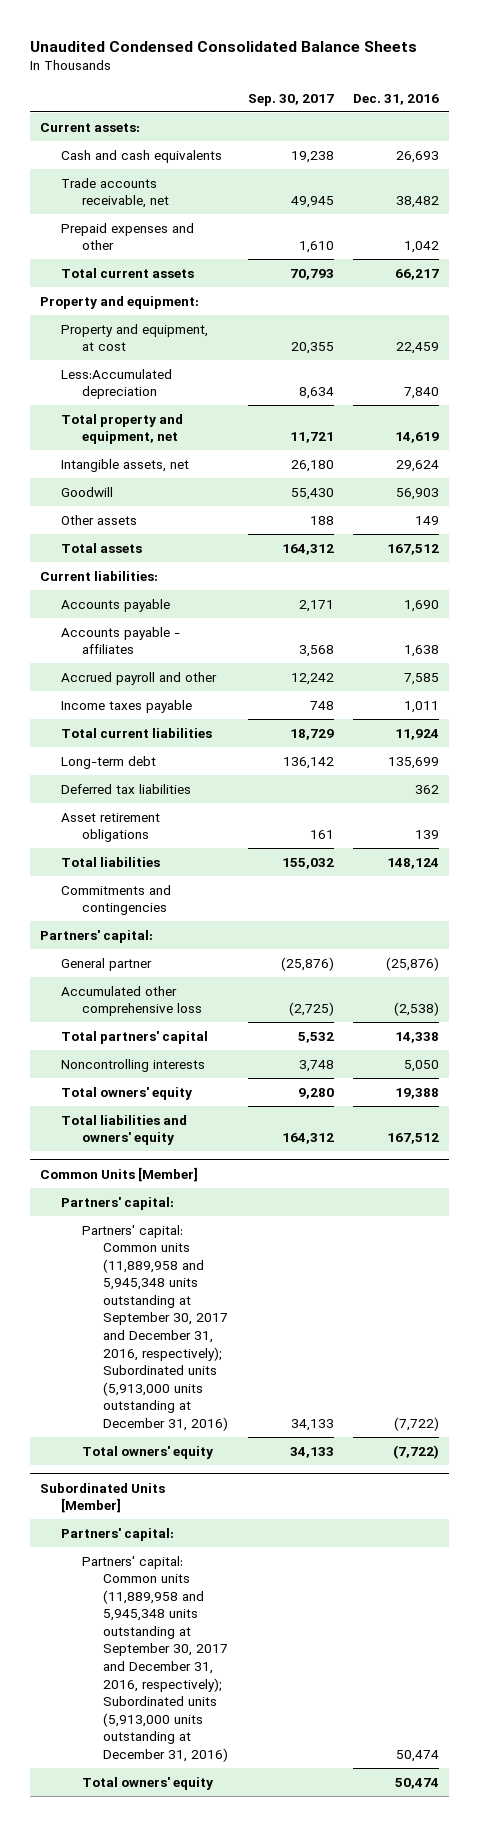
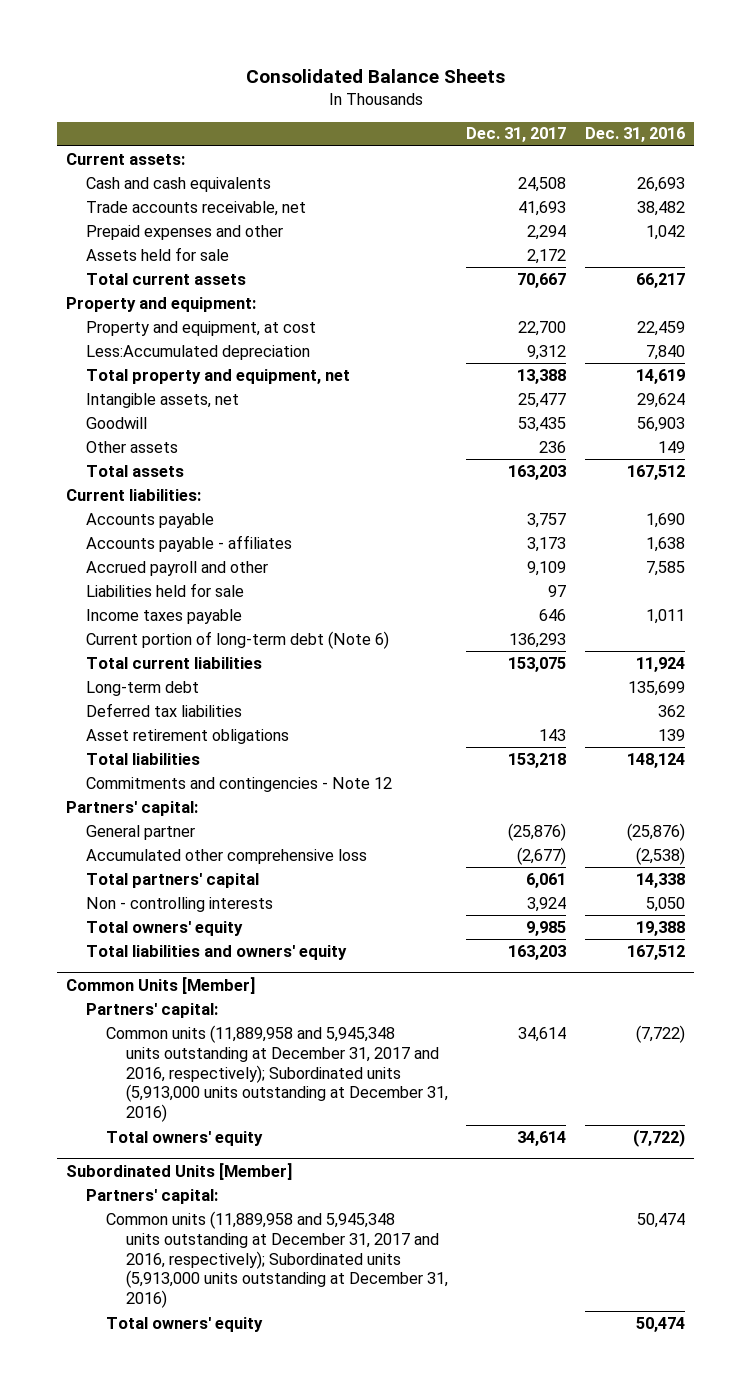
[30,40,418,52] Unaudited Condensed Consolidated Balance Sheets -> [245,68,505,83] Consolidated Balance Sheets
[247,93,334,106] Sep. 30, 2017 -> none
none -> [466,127,567,143] Dec. 31, 2017
none -> [86,246,230,261] Assets held for sale
none -> [86,582,245,597] Liabilities held for sale
none -> [86,630,390,649] Current portion of long-term debt (Note 6)
[61,884,172,916] Commitments and contingencies -> [86,776,393,792] Commitments and contingencies - Note 12
[61,1058,206,1072] Noncontrolling interests -> [86,896,274,912] Non - controlling interests
[82,1224,229,1431] Partners' capital: Common units (11,889,958 and 5,945,348 units outstanding at September 30, 2017 and December 31, 2016, respectively); Subordinated units (5,913,000 units outstanding at December 31, 2016) -> [105,1024,448,1123] Common units (11,889,958 and 5,945,348 units outstanding at December 31, 2017 and 2016, respectively); Subordinated units (5,913,000 units outstanding at December 31, 2016)
[82,1555,229,1762] Partners' capital: Common units (11,889,958 and 5,945,348 units outstanding at September 30, 2017 and December 31, 2016, respectively); Subordinated units (5,913,000 units outstanding at December 31, 2016) -> [105,1210,448,1309] Common units (11,889,958 and 5,945,348 units outstanding at December 31, 2017 and 2016, respectively); Subordinated units (5,913,000 units outstanding at December 31, 2016)

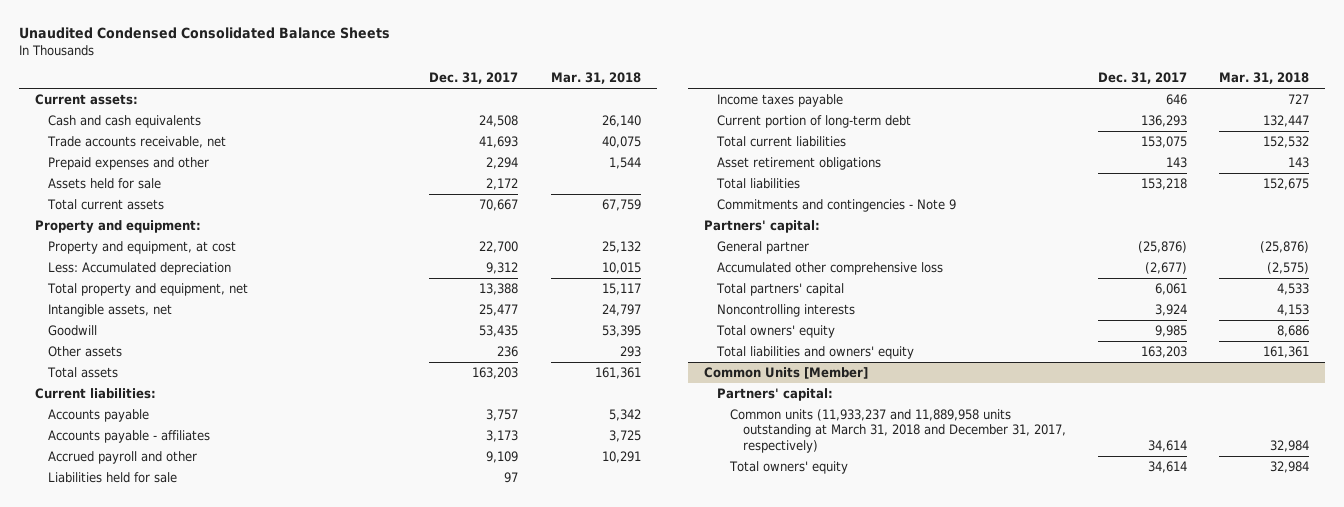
[245,68,505,83] Consolidated Balance Sheets -> [19,27,391,40] Unaudited Condensed Consolidated Balance Sheets
[584,127,685,143] Dec. 31, 2016 -> none
none -> [550,72,641,85] Mar. 31, 2018
[86,344,311,360] Less:Accumulated depreciation -> [48,261,232,275] Less: Accumulated depreciation
[86,630,390,649] Current portion of long-term debt (Note 6) -> [716,114,911,128] Current portion of long-term debt
[86,680,200,696] Long-term debt -> none
[86,702,243,717] Deferred tax liabilities -> none
[86,776,393,792] Commitments and contingencies - Note 12 -> [716,198,956,212] Commitments and contingencies - Note 9
[86,896,274,912] Non - controlling interests -> [716,303,855,317] Noncontrolling interests
[105,1024,448,1123] Common units (11,889,958 and 5,945,348 units outstanding at December 31, 2017 and 2016, respectively); Subordinated units (5,913,000 units outstanding at December 31, 2016) -> [729,408,1066,453] Common units (11,933,237 and 11,889,958 units outstanding at March 31, 2018 and December 31, 2017, respectively)
[66,1162,293,1180] Subordinated Units [Member] -> none
[86,1188,219,1204] Partners' capital: -> none
[105,1210,448,1309] Common units (11,889,958 and 5,945,348 units outstanding at December 31, 2017 and 2016, respectively); Subordinated units (5,913,000 units outstanding at December 31, 2016) -> none
[105,1316,263,1332] Total owners' equity -> none

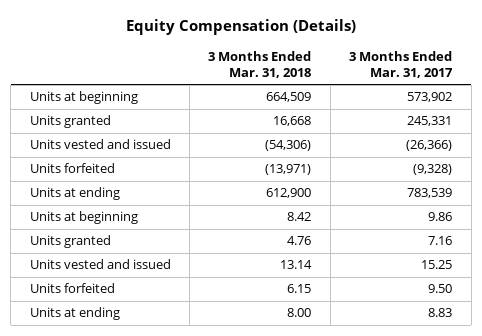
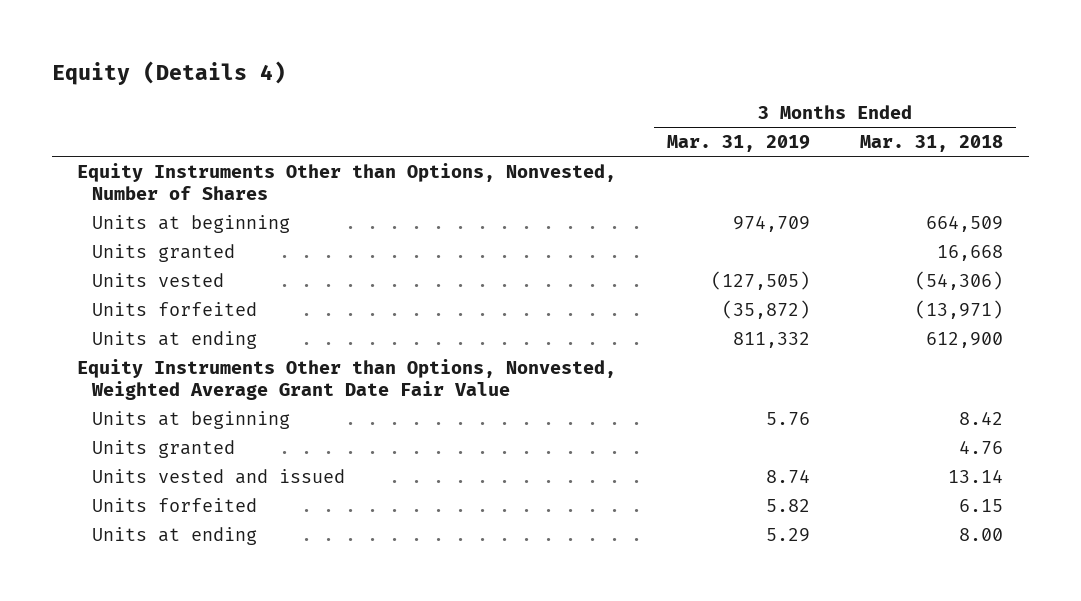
[125,18,356,35] Equity Compensation (Details) -> [52,61,287,86] Equity (Details 4)
[349,50,454,79] 3 Months Ended Mar. 31, 2017 -> none
none -> [666,135,810,153] Mar. 31, 2019
none -> [77,162,617,200] Equity Instruments Other than Options, Nonvested, Number of Shares
[29,139,171,150] Units vested and issued -> [92,272,225,287] Units vested
none -> [77,358,617,400] Equity Instruments Other than Options, Nonvested, Weighted Average Grant Date Fair Value

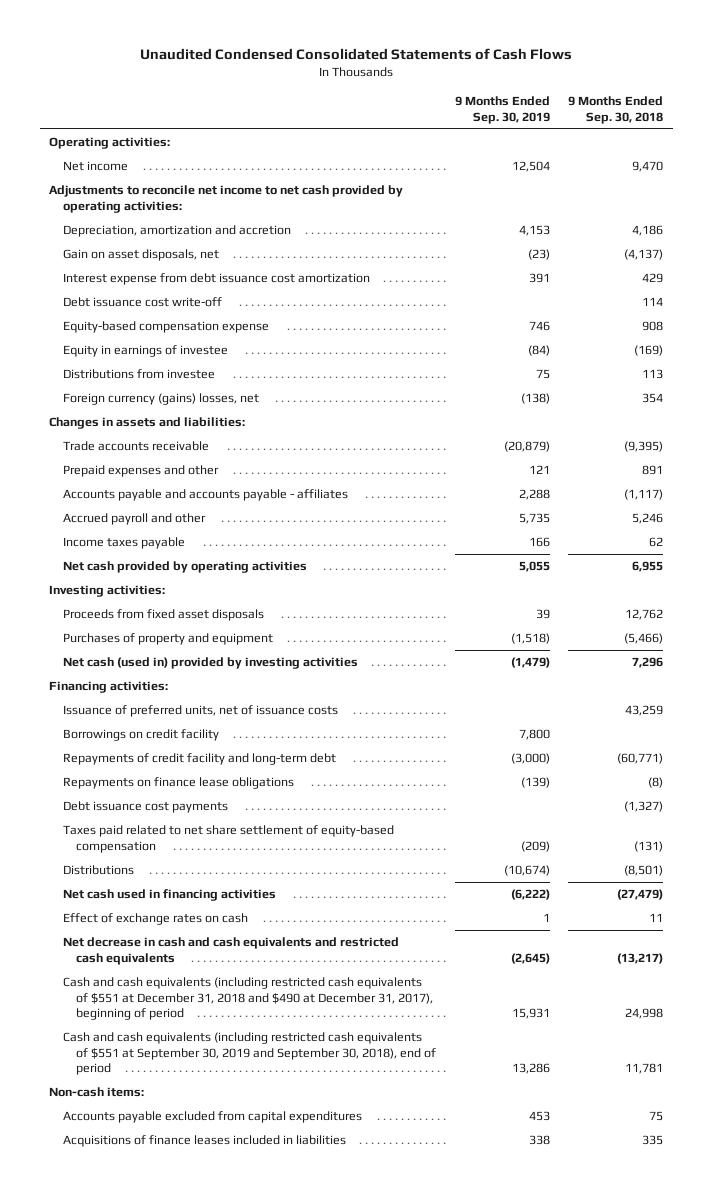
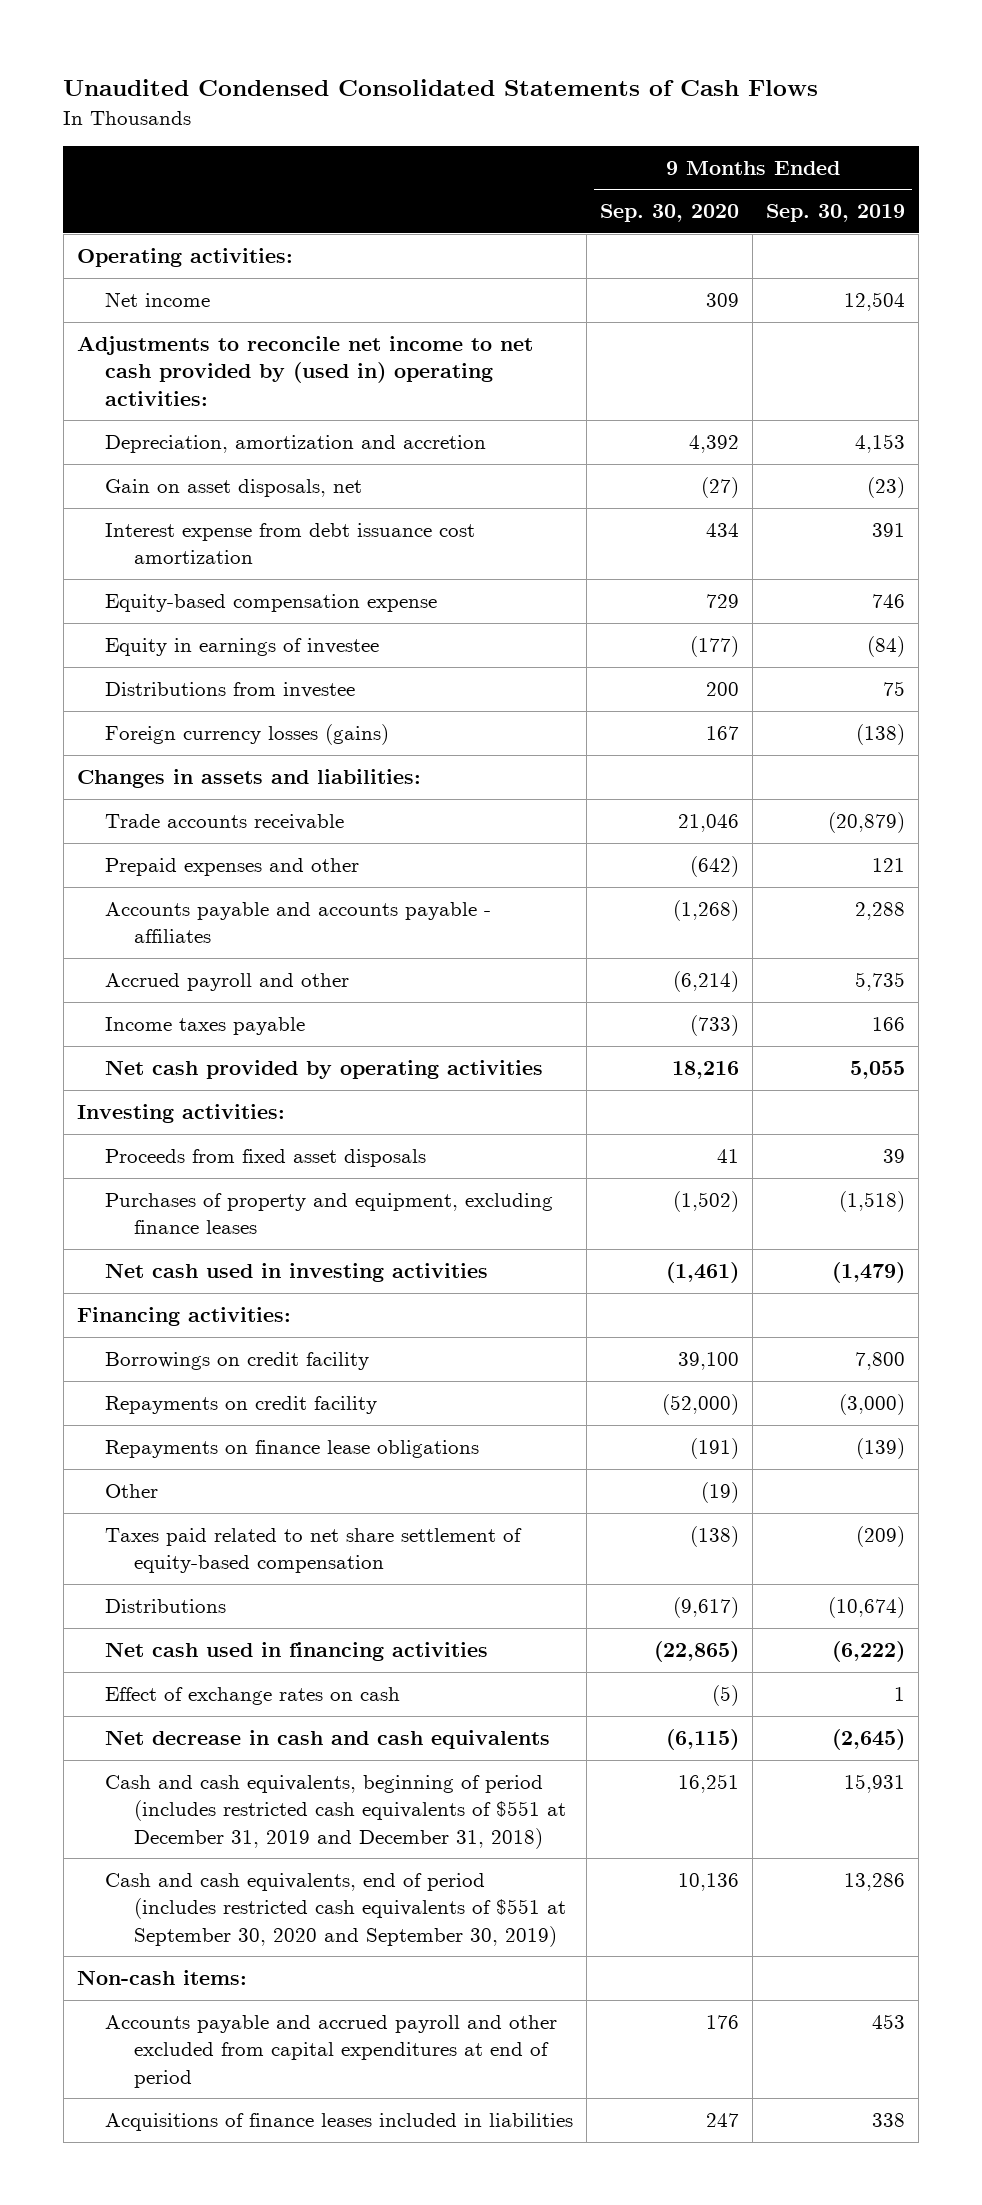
[568,96,664,124] 9 Months Ended Sep. 30, 2018 -> none
none -> [600,204,740,223] Sep. 30, 2020
[49,185,404,213] Adjustments to reconcile net income to net cash provided by operating activities: -> [76,336,533,406] Adjustments to reconcile net income to net cash provided by (used in) operating activities:
[62,297,222,308] Debt issuance cost write-off -> none
[62,393,259,406] Foreign currency (gains) losses, net -> [105,724,390,746] Foreign currency losses (gains)
[62,633,273,646] Purchases of property and equipment -> [105,1193,554,1235] Purchases of property and equipment, excluding finance leases
[62,657,358,670] Net cash (used in) provided by investing activities -> [105,1263,489,1283] Net cash used in investing activities
[62,705,338,718] Issuance of preferred units, net of issuance costs -> none
[62,753,336,766] Repayments of credit facility and long-term debt -> [105,1396,378,1415] Repayments on credit facility
[62,801,228,814] Debt issuance cost payments -> none
none -> [105,1484,159,1499] Other
[62,937,399,965] Net decrease in cash and cash equivalents and restricted cash equivalents -> [105,1730,551,1750] Net decrease in cash and cash equivalents
[62,977,434,1021] Cash and cash equivalents (including restricted cash equivalents of $551 at December 31, 2018 and $490 at December 31, 2017), beginning of period -> [105,1775,566,1849] Cash and cash equivalents, beginning of period (includes restricted cash equivalents of $551 at December 31, 2019 and December 31, 2018)
[62,1032,437,1076] Cash and cash equivalents (including restricted cash equivalents of $551 at September 30, 2019 and September 30, 2018), end of period -> [105,1873,566,1947] Cash and cash equivalents, end of period (includes restricted cash equivalents of $551 at September 30, 2020 and September 30, 2019)
[62,1111,362,1124] Accounts payable excluded from capital expenditures -> [105,2015,558,2088] Accounts payable and accrued payroll and other excluded from capital expenditures at end of period

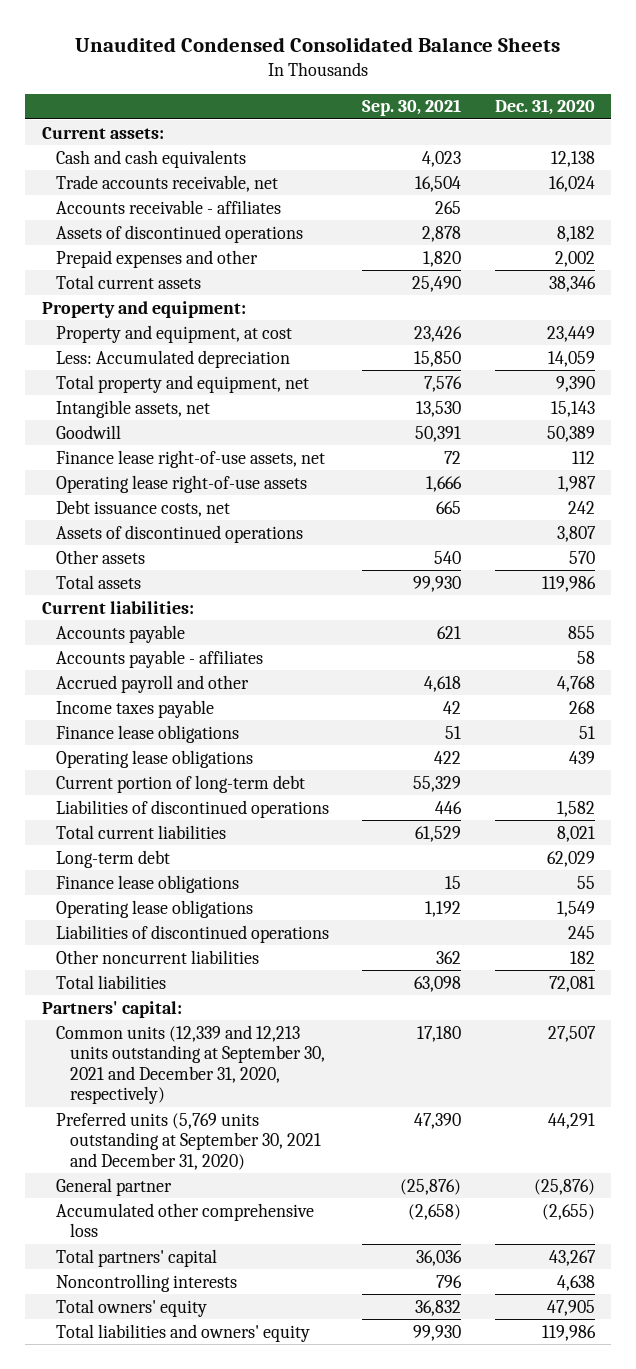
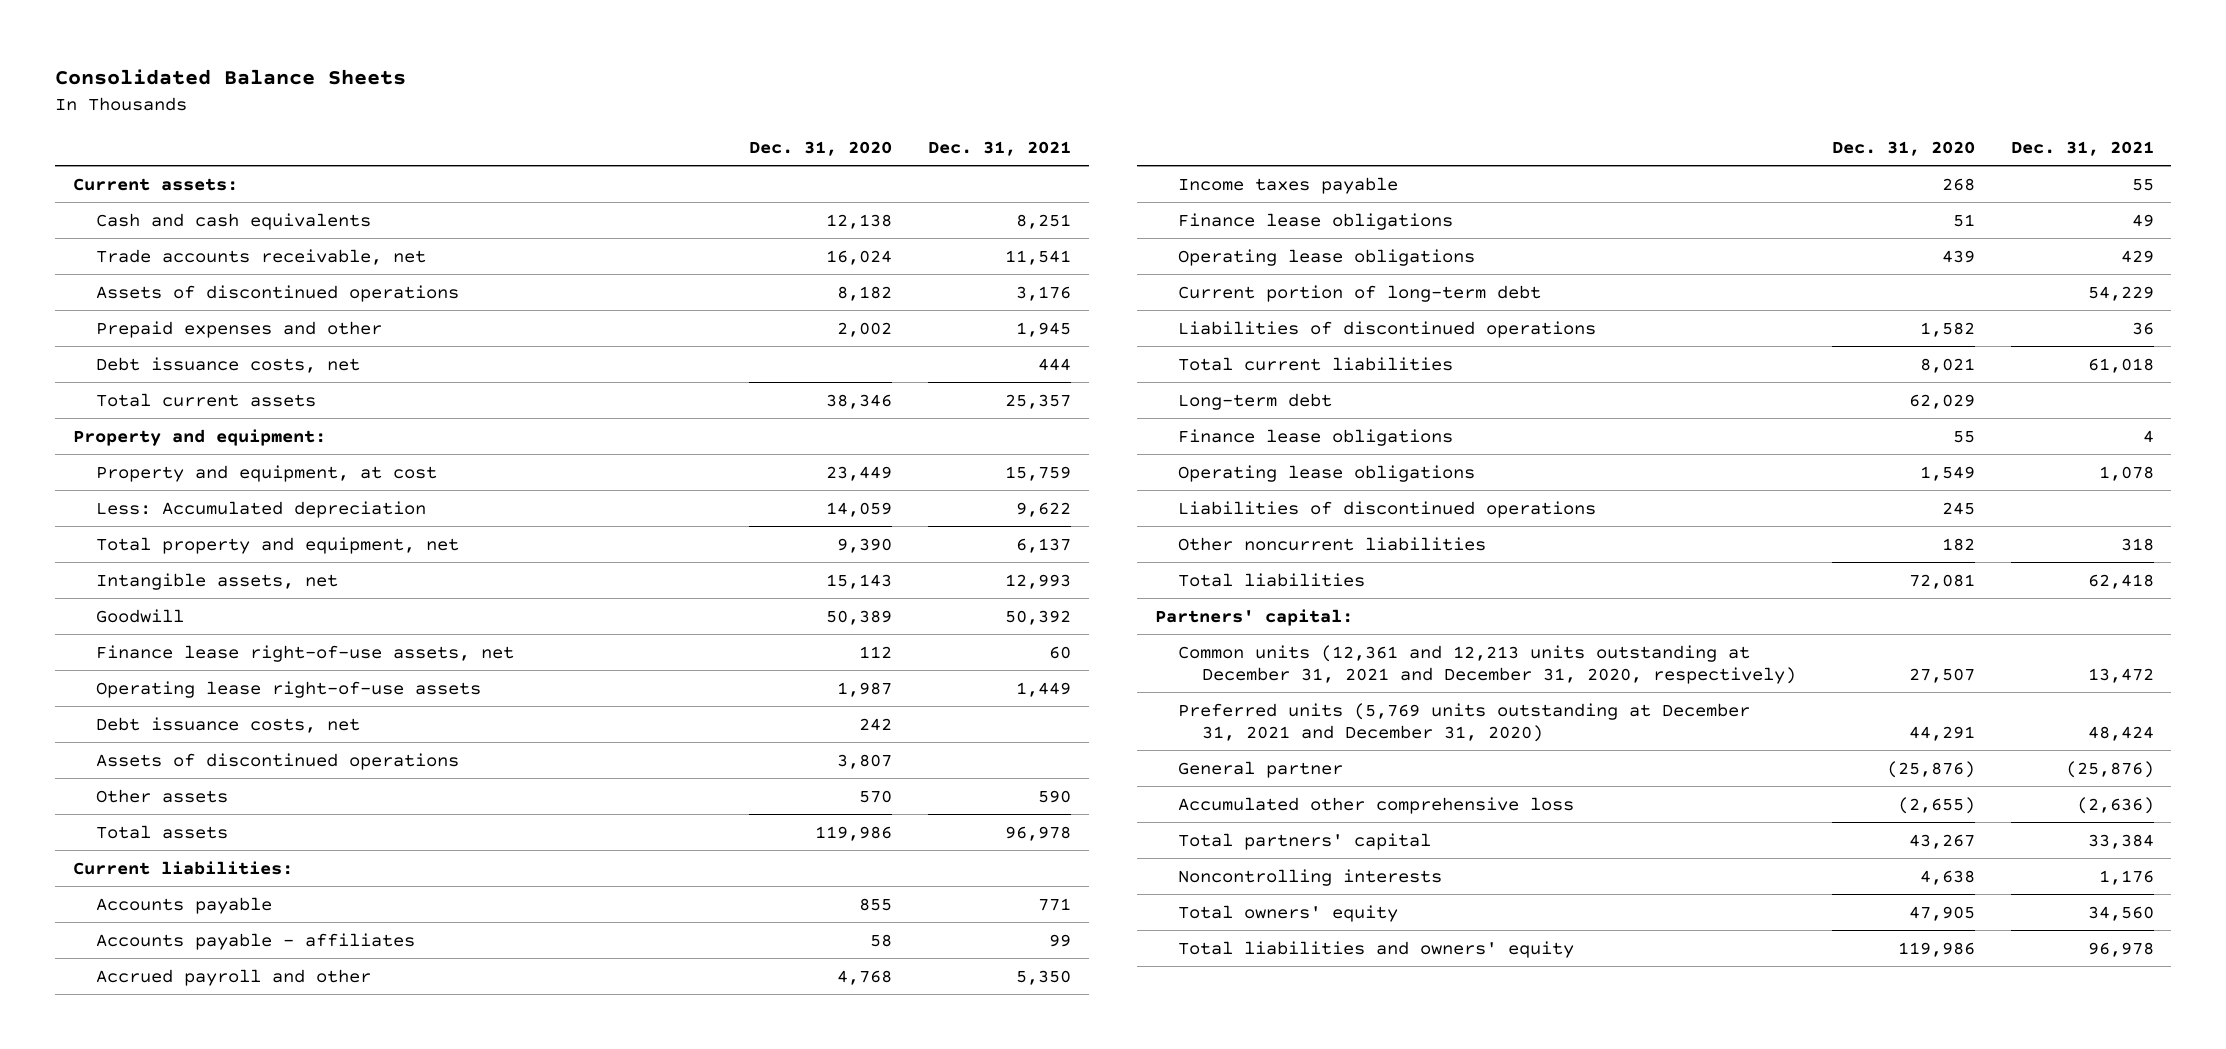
[75,37,561,53] Unaudited Condensed Consolidated Balance Sheets -> [54,69,406,86] Consolidated Balance Sheets
[362,99,462,117] Sep. 30, 2021 -> none
none -> [928,140,1072,156] Dec. 31, 2021
[56,199,282,214] Accounts receivable - affiliates -> none
none -> [96,356,361,373] Debt issuance costs, net
[56,1024,326,1105] Common units (12,339 and 12,213 units outstanding at September 30, 2021 and December 31, 2020, respectively) -> [1178,644,1796,684] Common units (12,361 and 12,213 units outstanding at December 31, 2021 and December 31, 2020, respectively)
[56,1111,322,1170] Preferred units (5,769 units outstanding at September 30, 2021 and December 31, 2020) -> [1178,702,1751,742] Preferred units (5,769 units outstanding at December 31, 2021 and December 31, 2020)

